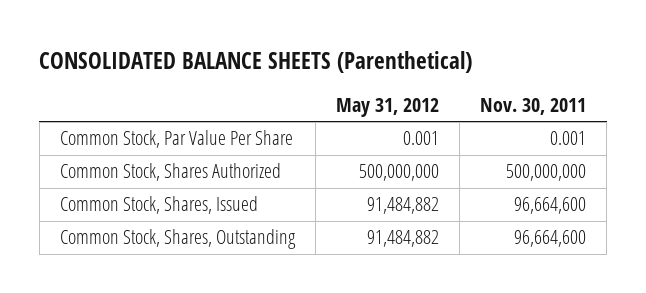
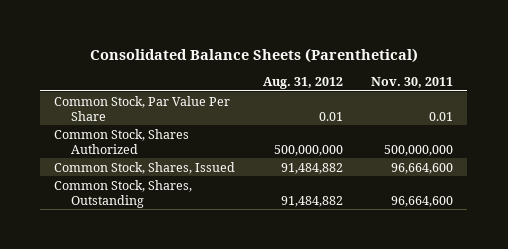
[39,51,473,74] CONSOLIDATED BALANCE SHEETS (Parenthetical) -> [89,47,418,63] Consolidated Balance Sheets (Parenthetical)
[335,97,439,117] May 31, 2012 -> none
none -> [263,77,344,90] Aug. 31, 2012
[550,131,587,146] 0.001 -> [429,111,454,121] 0.01

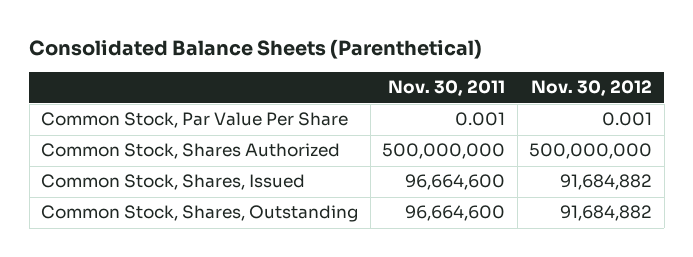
[263,77,344,90] Aug. 31, 2012 -> none
none -> [531,80,653,97] Nov. 30, 2012
[429,111,454,121] 0.01 -> [455,112,506,127] 0.001

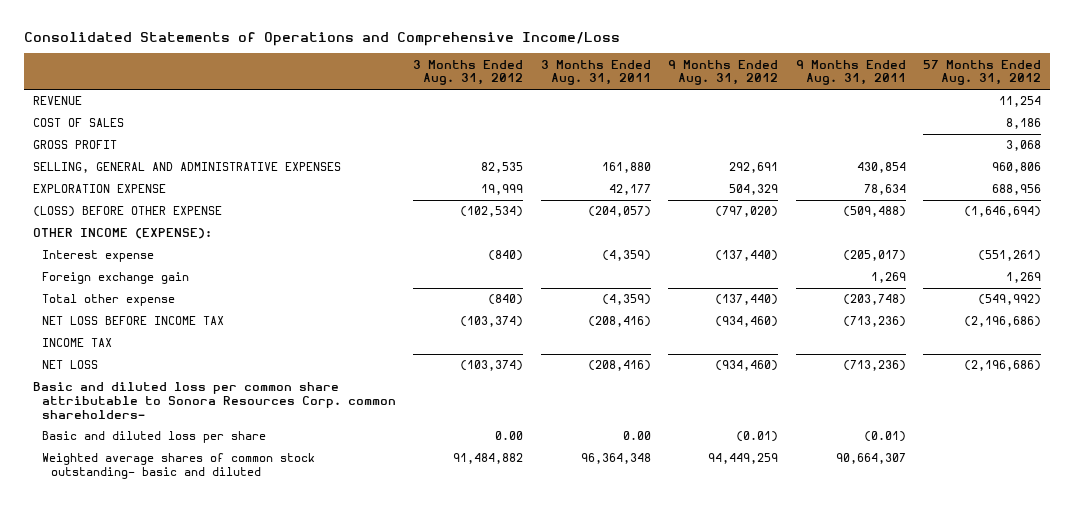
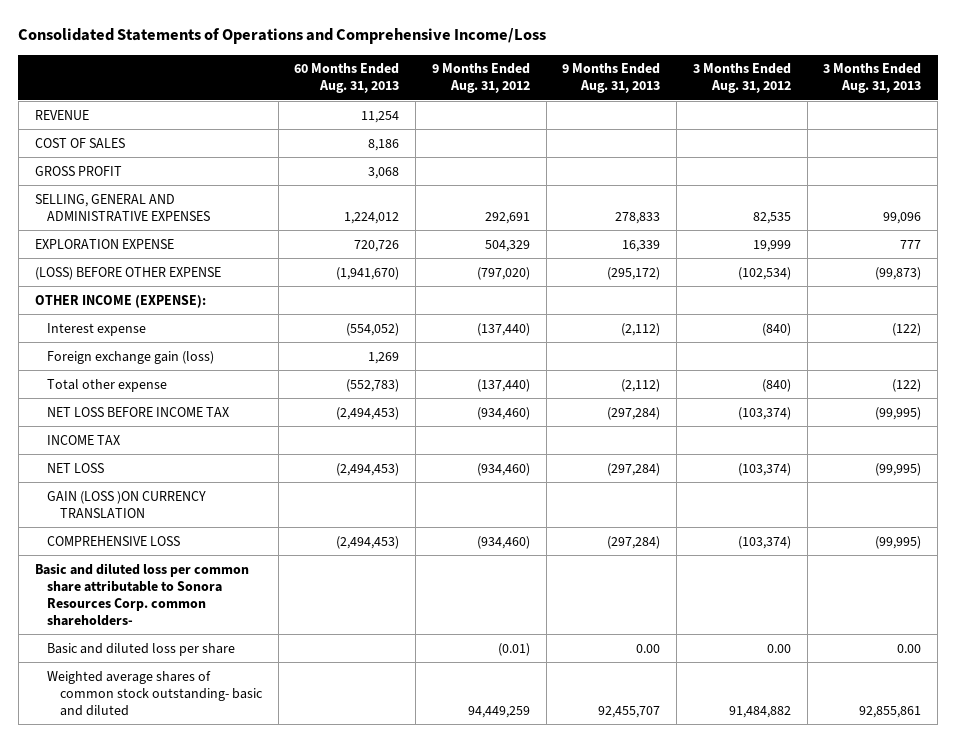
[540,59,651,86] 3 Months Ended Aug. 31, 2011 -> none
[795,59,906,86] 9 Months Ended Aug. 31, 2011 -> none
[923,59,1042,86] 57 Months Ended Aug. 31, 2012 -> none
none -> [294,63,400,94] 60 Months Ended Aug. 31, 2013
none -> [562,63,661,94] 9 Months Ended Aug. 31, 2013
none -> [823,63,922,94] 3 Months Ended Aug. 31, 2013
[41,272,189,285] Foreign exchange gain -> [47,350,215,364] Foreign exchange gain (loss)
none -> [47,490,207,518] GAIN (LOSS )ON CURRENCY TRANSLATION
none -> [47,535,181,546] COMPREHENSIVE LOSS

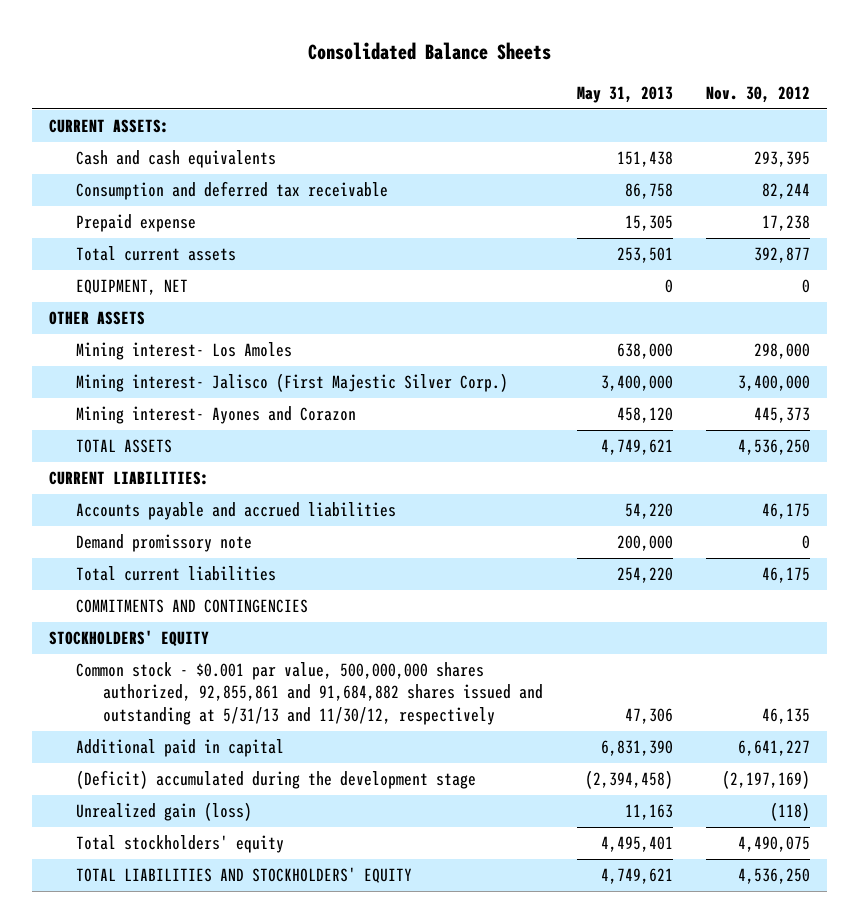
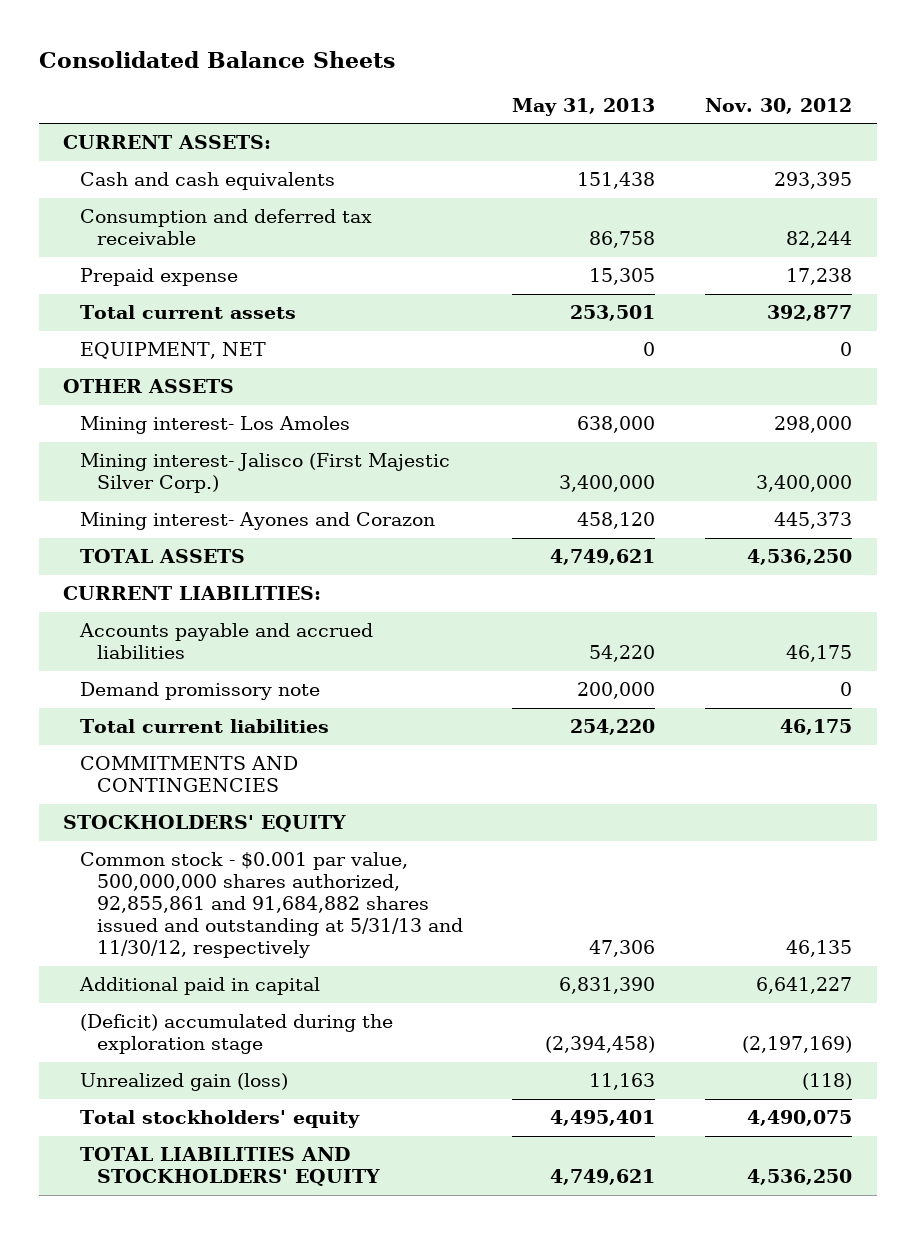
[75,769,476,789] (Deficit) accumulated during the development stage -> [80,1014,394,1055] (Deficit) accumulated during the exploration stage

